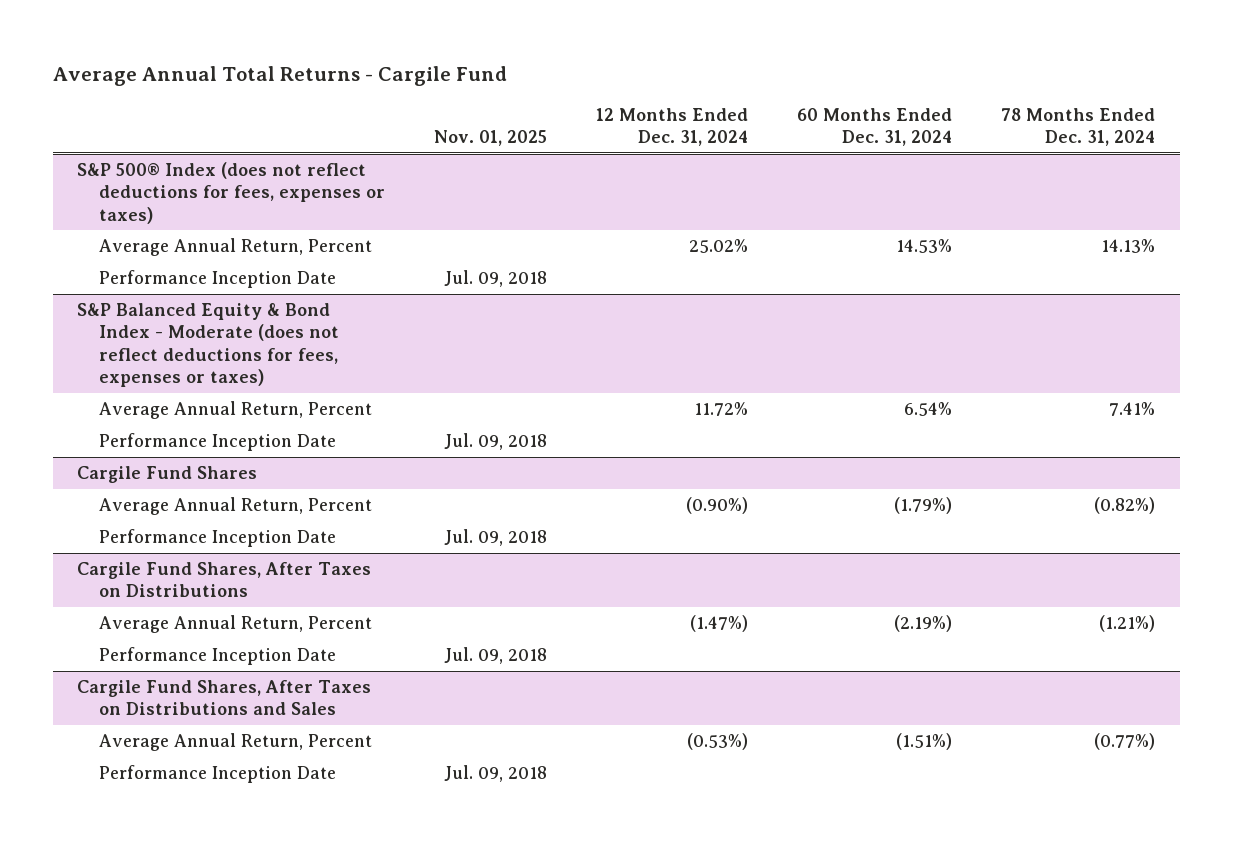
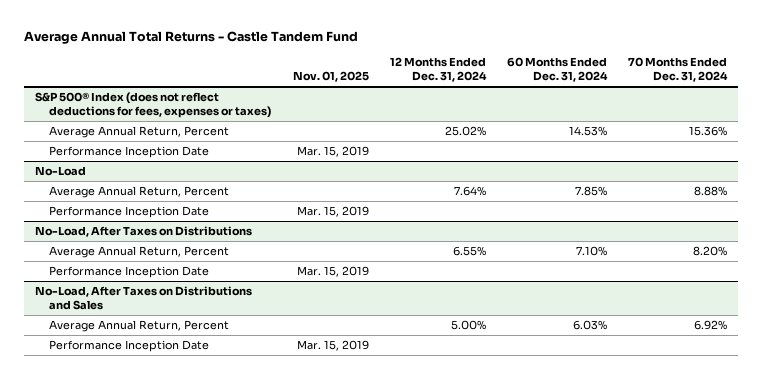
[52,65,507,86] Average Annual Total Returns - Cargile Fund -> [23,31,358,45] Average Annual Total Returns - Castle Tandem Fund
[1001,107,1156,147] 78 Months Ended Dec. 31, 2024 -> none
none -> [628,57,729,83] 70 Months Ended Dec. 31, 2024
[77,303,339,387] S&P Balanced Equity & Bond Index - Moderate (does not reflect deductions for fees, expenses or taxes) -> none
[98,401,372,420] Average Annual Return, Percent -> none
[98,433,336,452] Performance Inception Date -> none
[77,466,258,484] Cargile Fund Shares -> none
[98,497,372,516] Average Annual Return, Percent -> none
[98,529,336,548] Performance Inception Date -> none
[77,562,372,598] Cargile Fund Shares, After Taxes on Distributions -> none
[98,615,372,634] Average Annual Return, Percent -> none
[98,647,336,666] Performance Inception Date -> none
[443,270,547,288] Jul. 09, 2018 -> [296,146,369,158] Mar. 15, 2019
none -> [34,166,86,177] No-Load
none -> [49,186,230,199] Average Annual Return, Percent
none -> [49,206,210,219] Performance Inception Date
none -> [34,226,252,238] No-Load, After Taxes on Distributions
none -> [49,246,230,259] Average Annual Return, Percent
none -> [49,266,210,279] Performance Inception Date
[77,680,372,716] Cargile Fund Shares, After Taxes on Distributions and Sales -> [34,286,252,311] No-Load, After Taxes on Distributions and Sales
[687,733,749,751] (0.53%) -> [450,320,486,331] 5.00%
[896,733,953,751] (1.51%) -> [573,320,608,331] 6.03%
[443,765,547,783] Jul. 09, 2018 -> [296,340,369,352] Mar. 15, 2019

